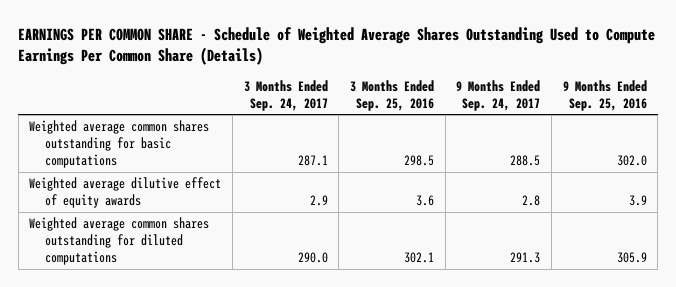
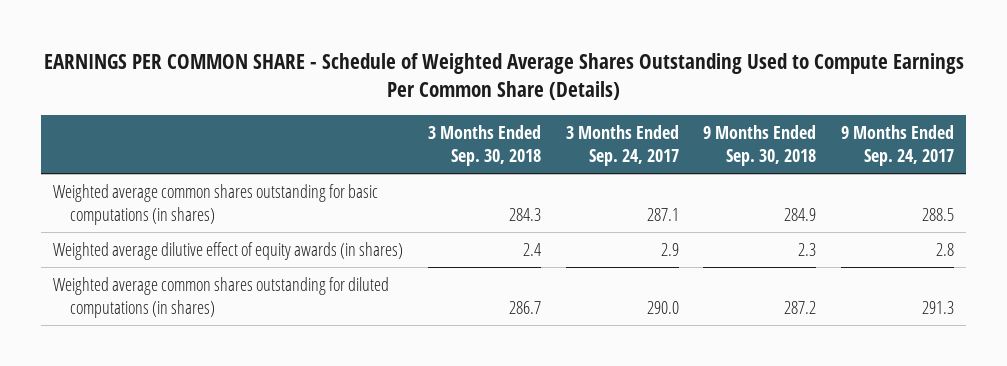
[350,79,435,111] 3 Months Ended Sep. 25, 2016 -> none
[562,79,647,111] 9 Months Ended Sep. 25, 2016 -> none
none -> [428,124,542,166] 3 Months Ended Sep. 30, 2018
none -> [703,124,817,166] 9 Months Ended Sep. 30, 2018
[29,120,210,169] Weighted average common shares outstanding for basic computations -> [53,184,379,226] Weighted average common shares outstanding for basic computations (in shares)
[29,177,222,209] Weighted average dilutive effect of equity awards -> [53,242,404,261] Weighted average dilutive effect of equity awards (in shares)
[29,217,210,266] Weighted average common shares outstanding for diluted computations -> [53,277,390,319] Weighted average common shares outstanding for diluted computations (in shares)

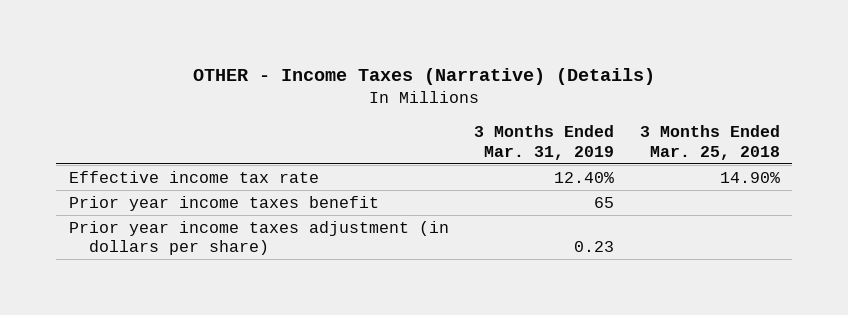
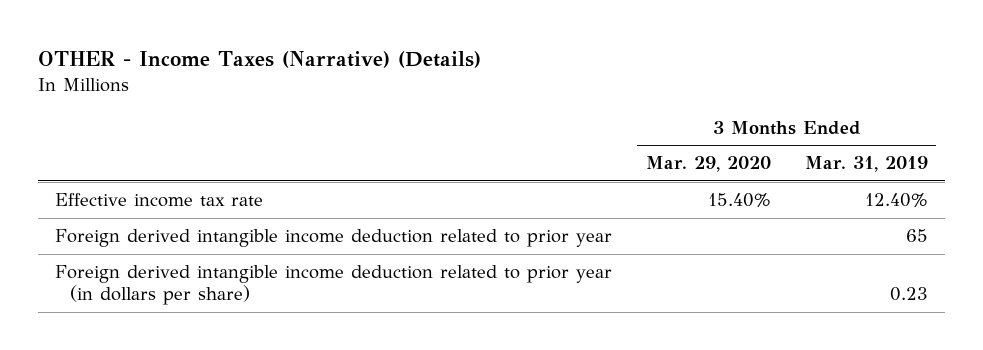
[639,125,780,160] 3 Months Ended Mar. 25, 2018 -> none
none -> [645,156,771,173] Mar. 29, 2020
[68,195,379,211] Prior year income taxes benefit -> [54,229,612,248] Foreign derived intangible income deduction related to prior year
[68,220,449,256] Prior year income taxes adjustment (in dollars per share) -> [54,265,612,306] Foreign derived intangible income deduction related to prior year (in dollars per share)

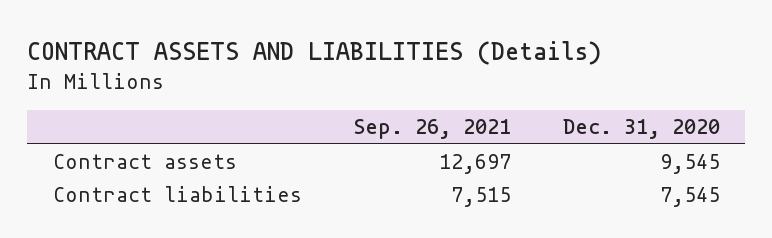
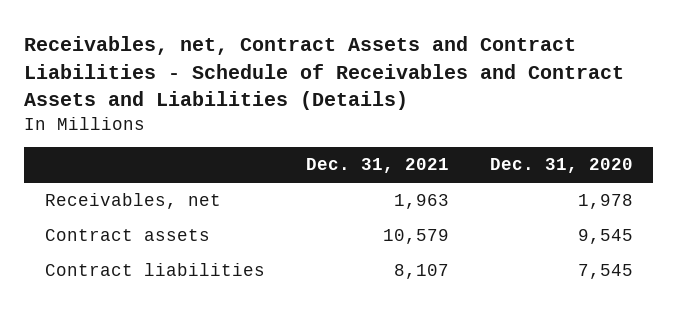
[27,41,602,66] CONTRACT ASSETS AND LIABILITIES (Details) -> [24,36,625,110] Receivables, net, Contract Assets and Contract Liabilities - Schedule of Receivables and Contract Assets and Liabilities (Details)
[353,119,512,140] Sep. 26, 2021 -> none
none -> [305,158,449,174] Dec. 31, 2021
none -> [44,193,221,210] Receivables, net

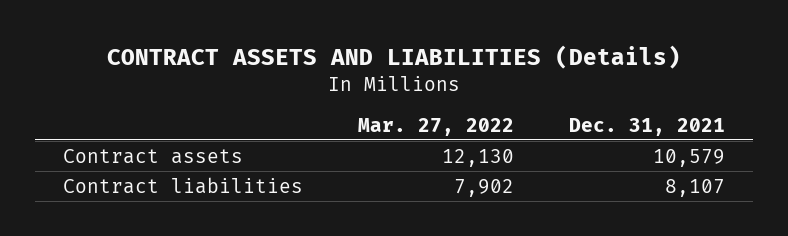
[24,36,625,110] Receivables, net, Contract Assets and Contract Liabilities - Schedule of Receivables and Contract Assets and Liabilities (Details) -> [106,45,681,70] CONTRACT ASSETS AND LIABILITIES (Details)
[489,158,633,174] Dec. 31, 2020 -> none
none -> [357,117,514,136] Mar. 27, 2022
[44,193,221,210] Receivables, net -> none

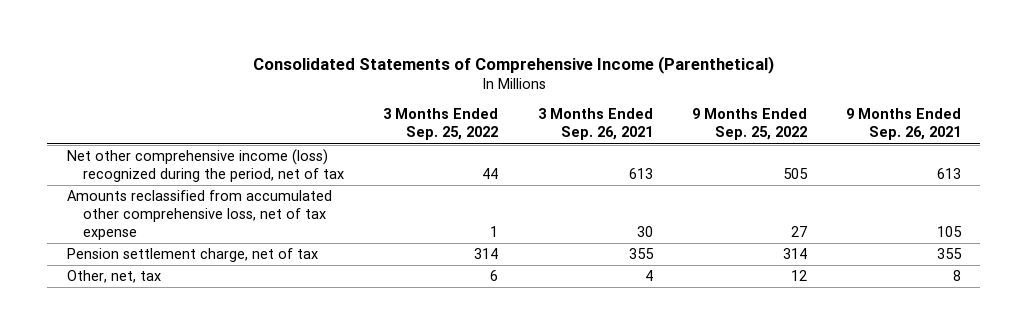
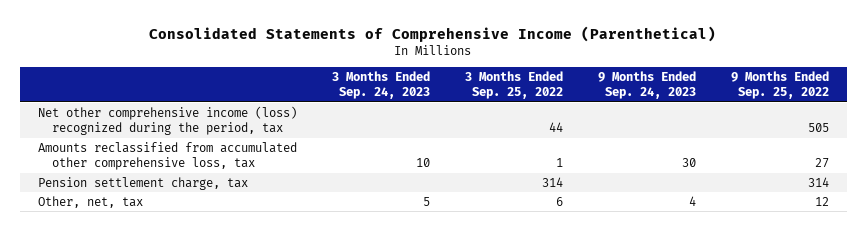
[537,108,653,141] 3 Months Ended Sep. 26, 2021 -> none
[845,108,961,141] 9 Months Ended Sep. 26, 2021 -> none
none -> [331,70,430,100] 3 Months Ended Sep. 24, 2023
none -> [598,70,697,100] 9 Months Ended Sep. 24, 2023
[66,149,345,183] Net other comprehensive income (loss) recognized during the period, net of tax -> [37,105,297,136] Net other comprehensive income (loss) recognized during the period, tax
[66,190,332,241] Amounts reclassified from accumulated other comprehensive loss, net of tax expense -> [37,141,297,171] Amounts reclassified from accumulated other comprehensive loss, tax
[66,248,318,263] Pension settlement charge, net of tax -> [37,176,248,190] Pension settlement charge, tax

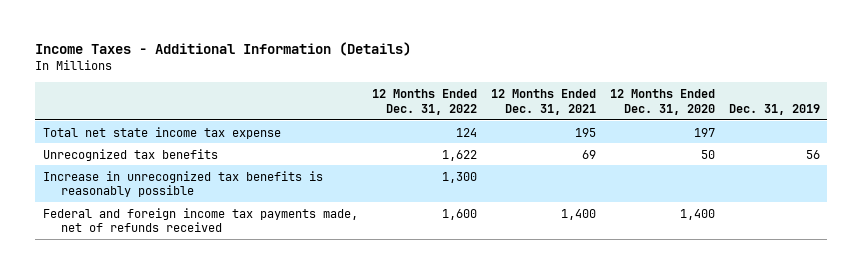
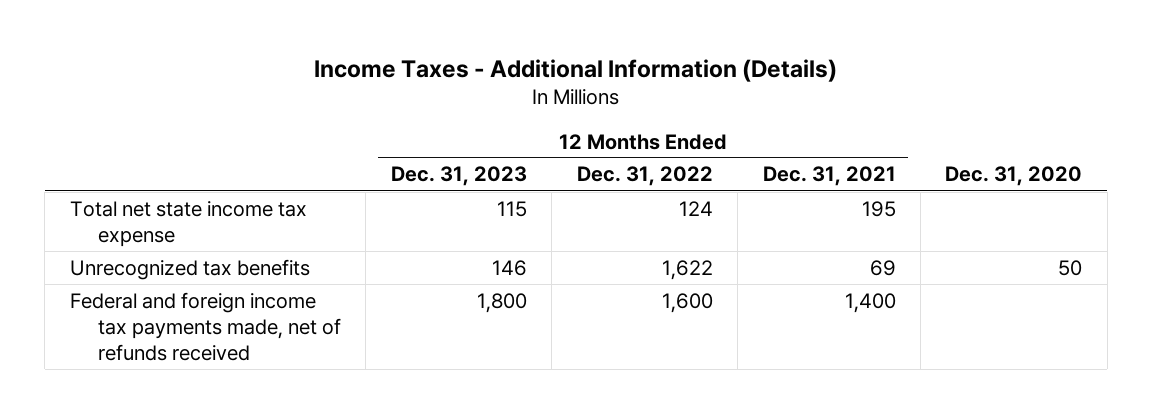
[609,89,715,115] 12 Months Ended Dec. 31, 2020 -> none
[728,103,820,115] Dec. 31, 2019 -> none
none -> [390,166,527,187] Dec. 31, 2023
none -> [945,166,1083,187] Dec. 31, 2020
[42,170,323,198] Increase in unrecognized tax benefits is reasonably possible -> none

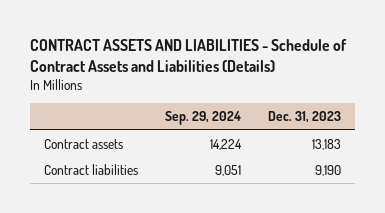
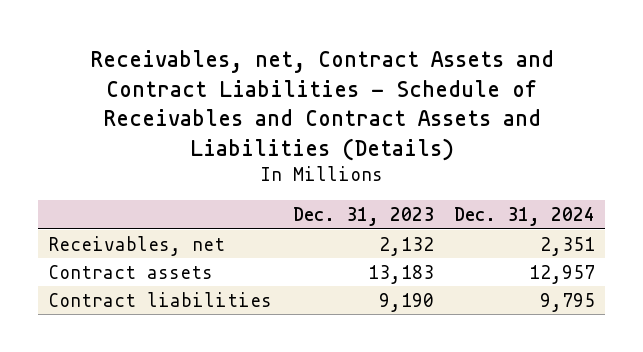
[30,38,348,72] CONTRACT ASSETS AND LIABILITIES - Schedule of Contract Assets and Liabilities (Details) -> [89,50,554,161] Receivables, net, Contract Assets and Contract Liabilities - Schedule of Receivables and Contract Assets and Liabilities (Details)
[165,111,242,126] Sep. 29, 2024 -> none
none -> [454,207,596,227] Dec. 31, 2024
none -> [47,235,225,256] Receivables, net

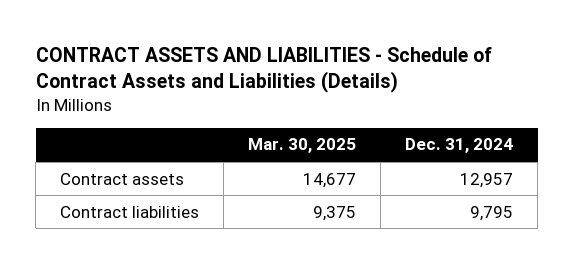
[89,50,554,161] Receivables, net, Contract Assets and Contract Liabilities - Schedule of Receivables and Contract Assets and Liabilities (Details) -> [35,46,492,94] CONTRACT ASSETS AND LIABILITIES - Schedule of Contract Assets and Liabilities (Details)
[292,207,434,227] Dec. 31, 2023 -> none
none -> [248,138,357,154] Mar. 30, 2025
[47,235,225,256] Receivables, net -> none

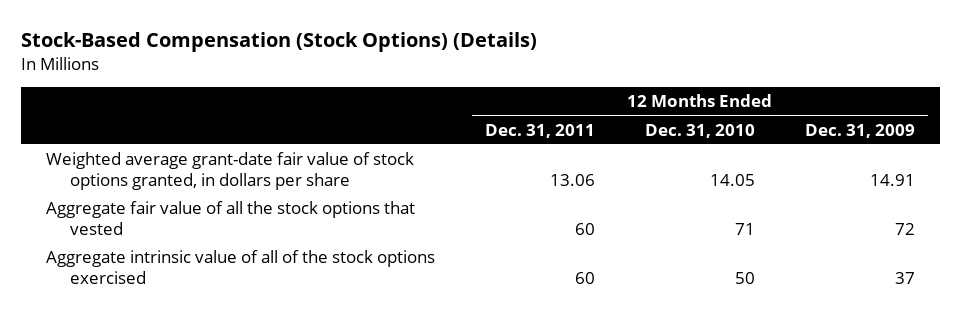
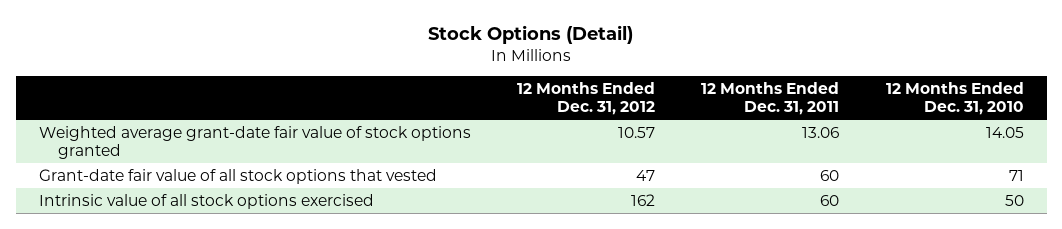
[20,32,537,53] Stock-Based Compensation (Stock Options) (Details) -> [428,24,634,44] Stock Options (Detail)
[805,123,916,138] Dec. 31, 2009 -> none
none -> [517,82,656,116] 12 Months Ended Dec. 31, 2012
[45,152,414,190] Weighted average grant-date fair value of stock options granted, in dollars per share -> [38,126,471,160] Weighted average grant-date fair value of stock options granted
[45,201,415,235] Aggregate fair value of all the stock options that vested -> [38,169,437,185] Grant-date fair value of all stock options that vested
[45,250,435,284] Aggregate intrinsic value of all of the stock options exercised -> [38,194,374,210] Intrinsic value of all stock options exercised

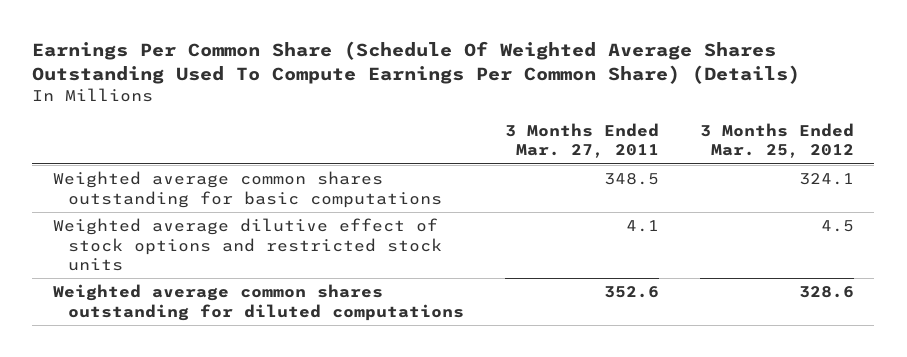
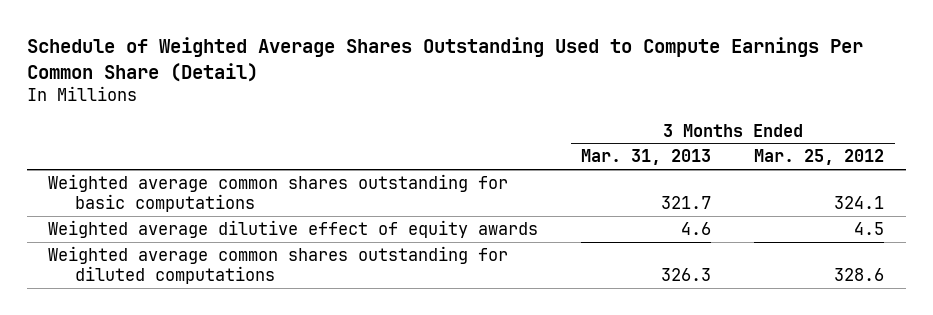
[32,41,801,85] Earnings Per Common Share (Schedule Of Weighted Average Shares Outstanding Used To Compute Earnings Per Common Share) (Details) -> [26,36,863,82] Schedule of Weighted Average Shares Outstanding Used to Compute Earnings Per Common Share (Detail)
[504,122,659,159] 3 Months Ended Mar. 27, 2011 -> none
none -> [581,149,712,166] Mar. 31, 2013
[52,218,442,271] Weighted average dilutive effect of stock options and restricted stock units -> [48,219,539,238] Weighted average dilutive effect of equity awards

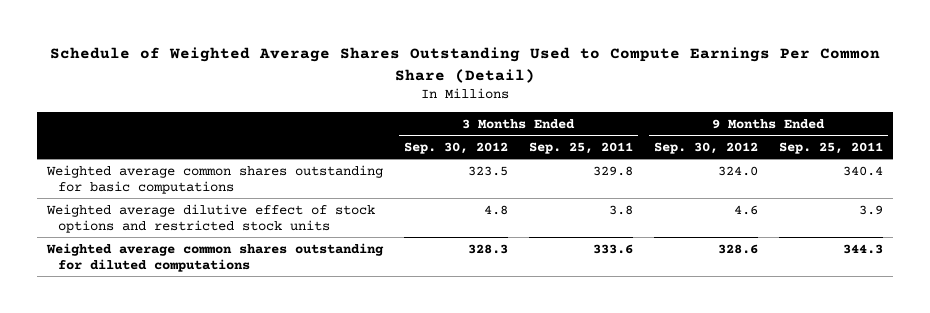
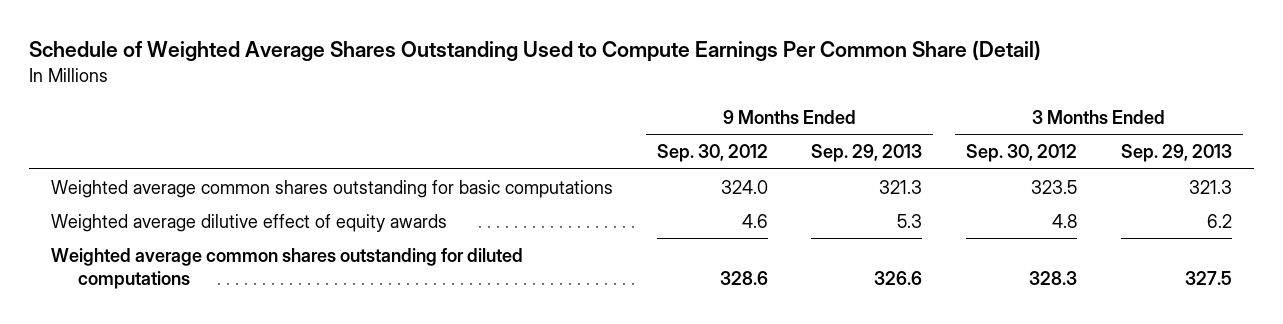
[528,141,633,154] Sep. 25, 2011 -> none
[778,141,883,154] Sep. 25, 2011 -> none
none -> [811,144,923,163] Sep. 29, 2013
none -> [1120,144,1232,163] Sep. 29, 2013
[46,203,376,233] Weighted average dilutive effect of stock options and restricted stock units -> [51,213,448,232] Weighted average dilutive effect of equity awards

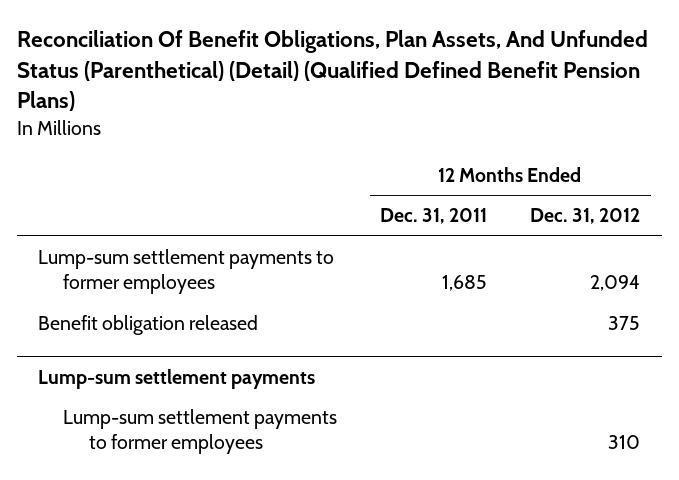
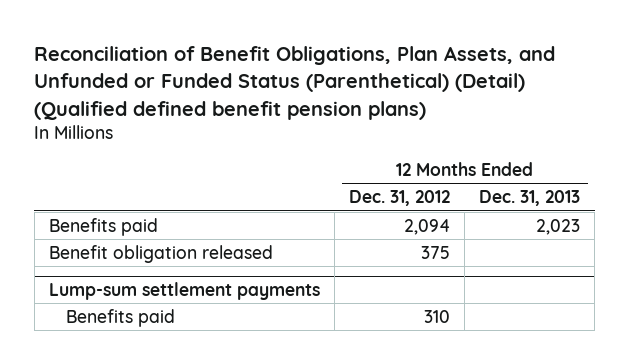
[16,30,648,112] Reconciliation Of Benefit Obligations, Plan Assets, And Unfunded Status (Parenthetical) (Detail) (Qualified Defined Benefit Pension Plans) -> [34,46,556,120] Reconciliation of Benefit Obligations, Plan Assets, and Unfunded or Funded Status (Parenthetical) (Detail) (Qualified defined benefit pension plans)
[380,208,488,225] Dec. 31, 2011 -> none
none -> [479,190,581,207] Dec. 31, 2013
[38,249,335,295] Lump-sum settlement payments to former employees -> [48,217,158,236] Benefits paid
[63,409,338,455] Lump-sum settlement payments to former employees -> [66,308,176,327] Benefits paid

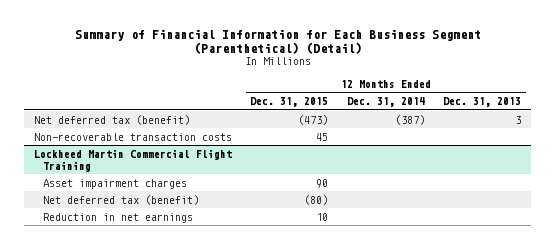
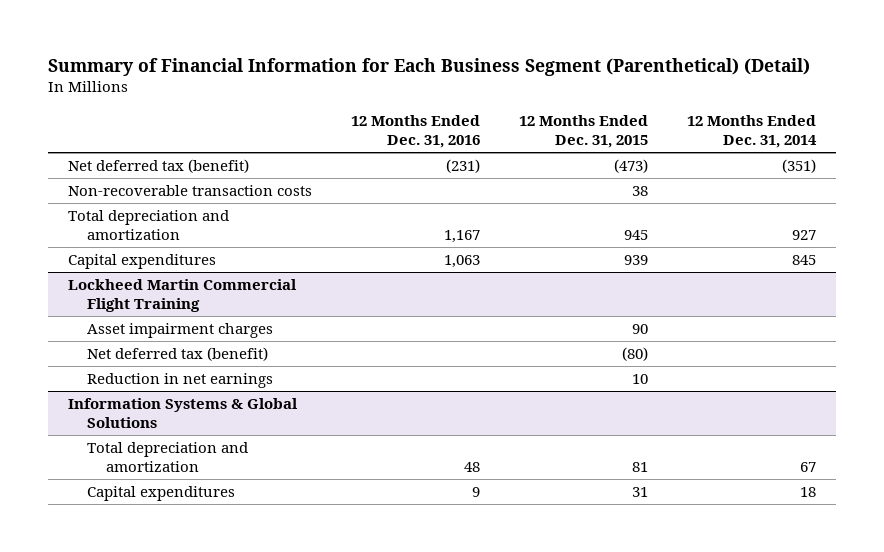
[443,97,522,108] Dec. 31, 2013 -> none
none -> [351,114,481,149] 12 Months Ended Dec. 31, 2016
[394,114,425,125] (387) -> [782,158,817,173] (351)
[316,132,329,141] 45 -> [632,185,649,196] 38
none -> [67,209,229,241] Total depreciation and amortization
none -> [67,253,216,269] Capital expenditures
none -> [67,397,298,429] Information Systems & Global Solutions
none -> [86,441,248,473] Total depreciation and amortization
none -> [86,485,235,501] Capital expenditures

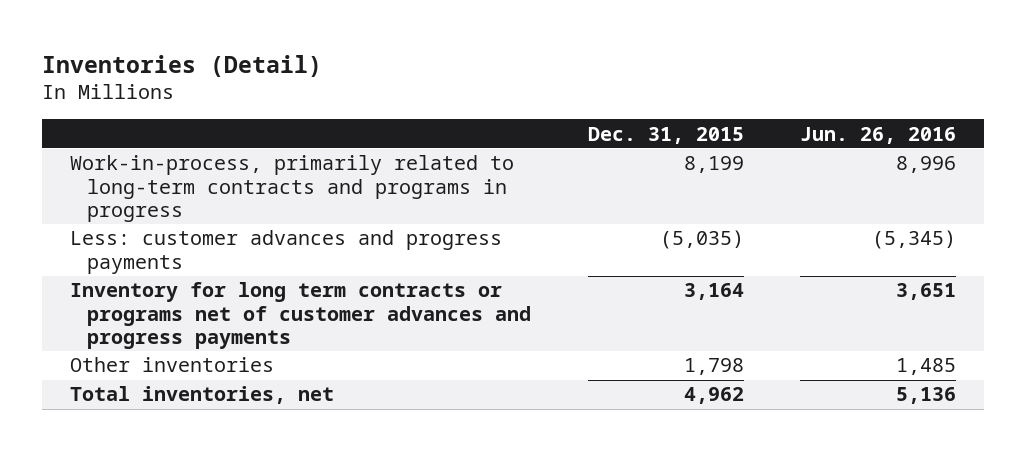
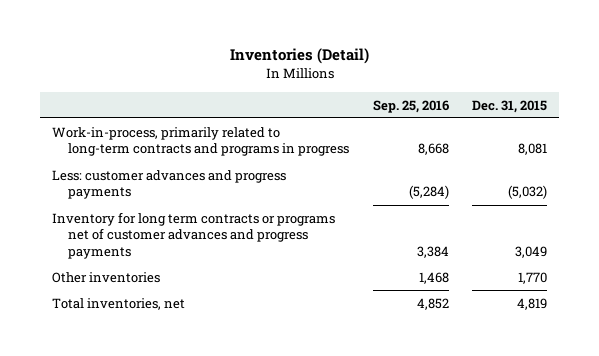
[800,126,957,144] Jun. 26, 2016 -> none
none -> [372,99,449,113] Sep. 25, 2016
[683,156,744,174] 8,199 -> [518,143,548,156] 8,081
[659,230,744,250] (5,035) -> [508,185,548,200] (5,032)
[683,283,744,301] 3,164 -> [515,245,548,258] 3,049
[683,358,744,376] 1,798 -> [518,271,548,284] 1,770
[683,387,744,405] 4,962 -> [517,297,548,310] 4,819

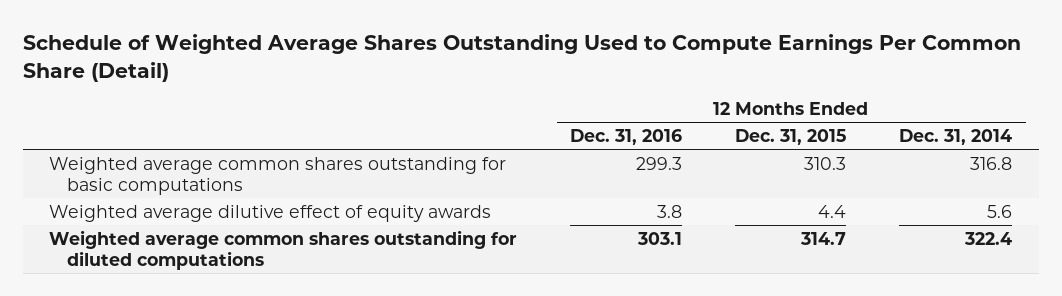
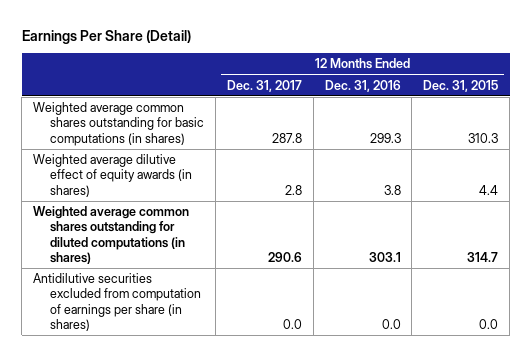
[22,34,1021,82] Schedule of Weighted Average Shares Outstanding Used to Compute Earnings Per Common Share (Detail) -> [21,29,191,44] Earnings Per Share (Detail)
[899,128,1013,145] Dec. 31, 2014 -> none
none -> [226,79,302,92] Dec. 31, 2017
[49,156,507,196] Weighted average common shares outstanding for basic computations -> [33,102,204,146] Weighted average common shares outstanding for basic computations (in shares)
[49,204,492,222] Weighted average dilutive effect of equity awards -> [33,154,192,197] Weighted average dilutive effect of equity awards (in shares)
[49,229,518,271] Weighted average common shares outstanding for diluted computations -> [33,206,190,264] Weighted average common shares outstanding for diluted computations (in shares)
none -> [33,273,201,331] Antidilutive securities excluded from computation of earnings per share (in shares)

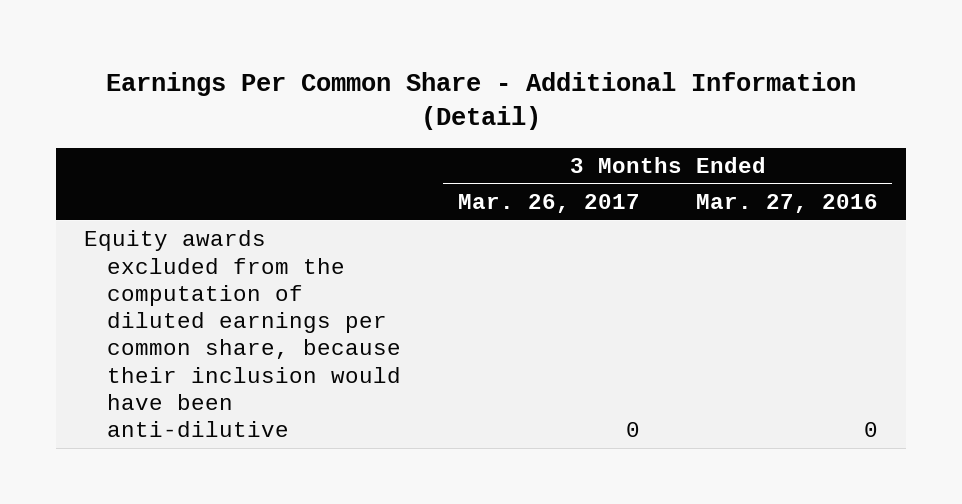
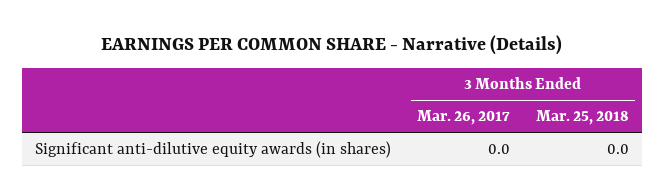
[105,71,856,131] Earnings Per Common Share - Additional Information (Detail) -> [100,35,562,56] EARNINGS PER COMMON SHARE - Narrative (Details)
[695,194,878,214] Mar. 27, 2016 -> none
none -> [535,110,629,126] Mar. 25, 2018
[84,230,402,438] Equity awards excluded from the computation of diluted earnings per common share, because their inclusion would have been anti-dilutive -> none
none -> [35,141,392,159] Significant anti-dilutive equity awards (in shares)

